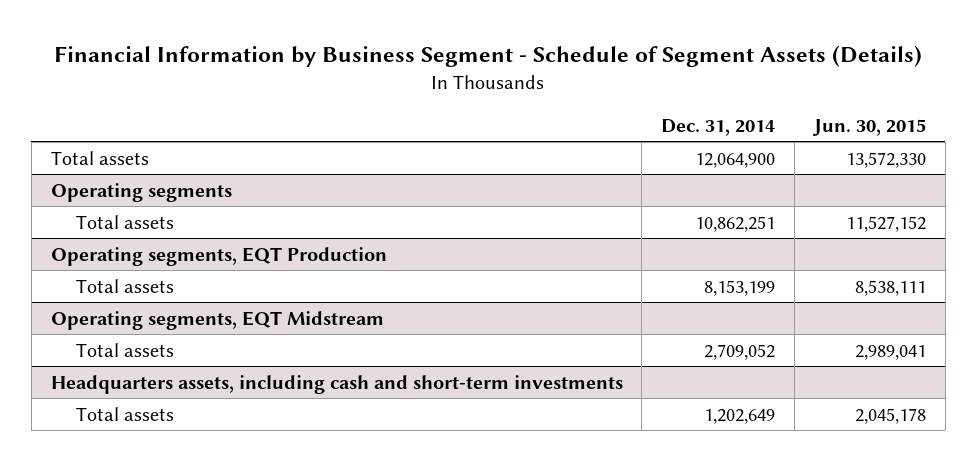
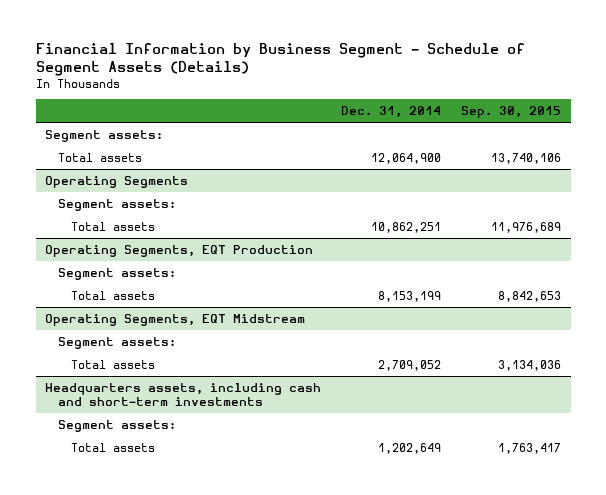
[811,118,926,136] Jun. 30, 2015 -> none
none -> [460,106,561,119] Sep. 30, 2015
none -> [45,129,164,142] Segment assets:
[50,182,232,202] Operating segments -> [45,175,189,188] Operating Segments
none -> [58,198,177,211] Segment assets:
[50,246,387,266] Operating segments, EQT Production -> [45,244,314,257] Operating Segments, EQT Production
none -> [58,267,177,280] Segment assets:
[50,310,384,330] Operating segments, EQT Midstream -> [45,313,306,326] Operating Segments, EQT Midstream
none -> [58,336,177,349] Segment assets:
none -> [58,419,177,432] Segment assets:

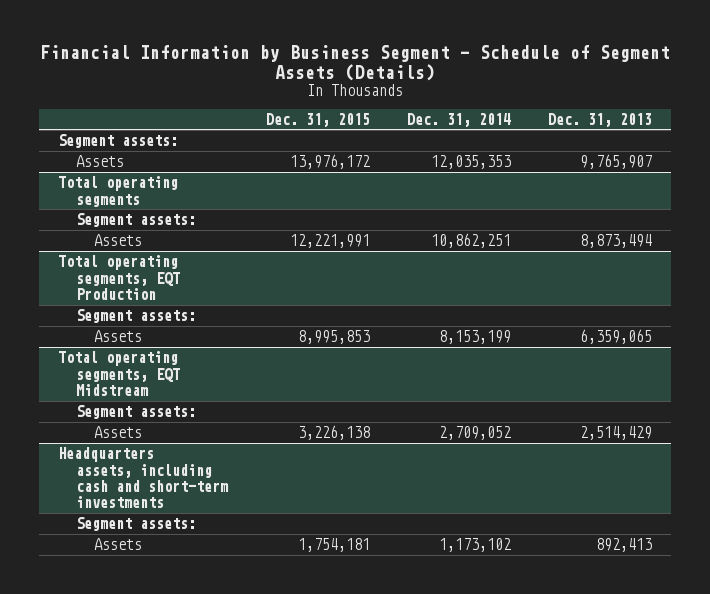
[460,106,561,119] Sep. 30, 2015 -> none
none -> [265,112,370,127] Dec. 31, 2015
none -> [548,112,653,127] Dec. 31, 2013
[58,152,143,162] Total assets -> [76,155,125,168] Assets
[371,152,442,164] 12,064,900 -> [430,155,511,170] 12,035,353
[45,175,189,188] Operating Segments -> [58,176,179,207] Total operating segments
[70,221,155,231] Total assets -> [94,234,143,247] Assets
[45,244,314,257] Operating Segments, EQT Production -> [58,255,181,300] Total operating segments, EQT Production
[70,290,155,300] Total assets -> [94,330,143,343] Assets
[45,313,306,326] Operating Segments, EQT Midstream -> [58,351,181,396] Total operating segments, EQT Midstream
[70,359,155,369] Total assets -> [94,426,143,439] Assets
[70,442,155,452] Total assets -> [94,538,143,551] Assets
[378,442,442,454] 1,202,649 -> [438,538,511,553] 1,173,102

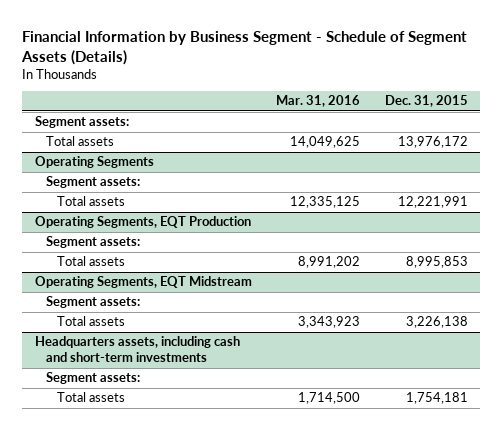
[406,112,511,127] Dec. 31, 2014 -> none
[548,112,653,127] Dec. 31, 2013 -> none
none -> [276,95,361,108] Mar. 31, 2016
[76,155,125,168] Assets -> [45,136,114,147] Total assets
[58,176,179,207] Total operating segments -> [34,156,154,169] Operating Segments
[94,234,143,247] Assets -> [57,196,126,207] Total assets
[58,255,181,300] Total operating segments, EQT Production -> [34,216,251,229] Operating Segments, EQT Production
[94,330,143,343] Assets -> [57,256,126,267] Total assets
[58,351,181,396] Total operating segments, EQT Midstream -> [34,276,252,289] Operating Segments, EQT Midstream
[94,426,143,439] Assets -> [57,316,126,327] Total assets
[94,538,143,551] Assets -> [57,392,126,403] Total assets

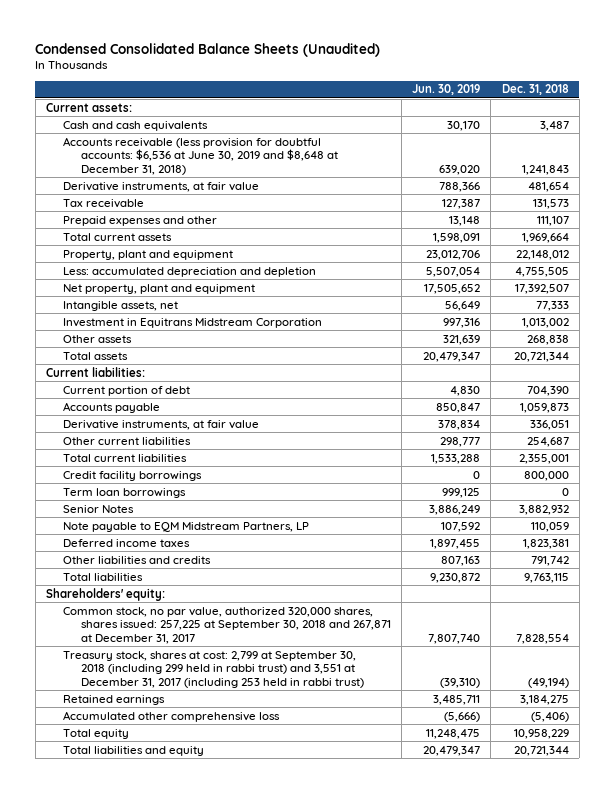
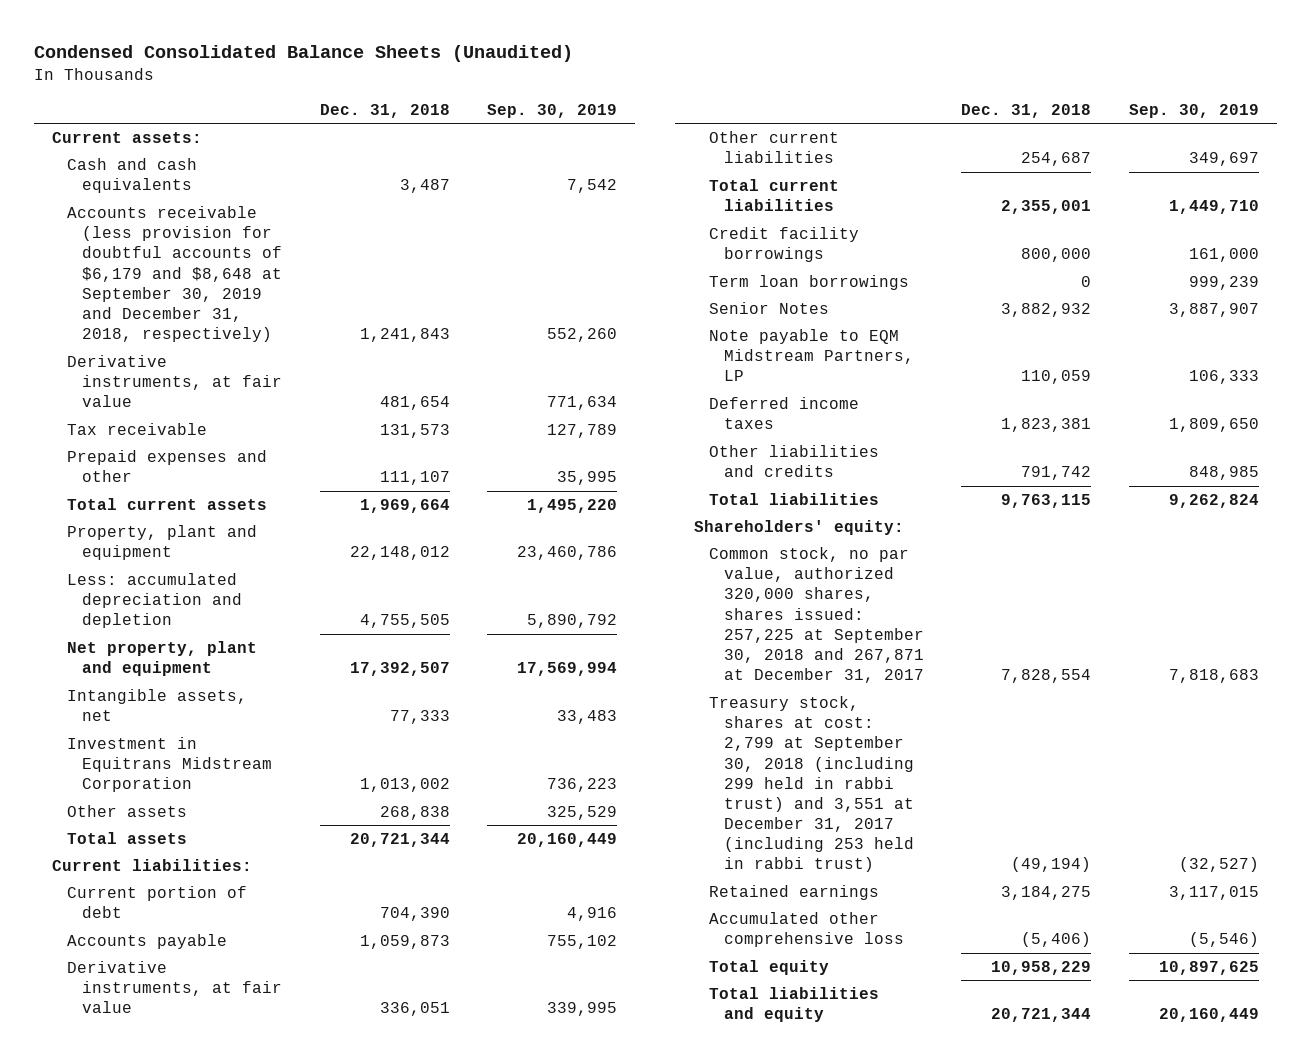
[412,84,481,96] Jun. 30, 2019 -> none
none -> [486,103,617,118] Sep. 30, 2019
[63,136,338,176] Accounts receivable (less provision for doubtful accounts: $6,536 at June 30, 2019 and $8,648 at December 31, 2018) -> [67,205,283,343] Accounts receivable (less provision for doubtful accounts of $6,179 and $8,648 at September 30, 2019 and December 31, 2018, respectively)

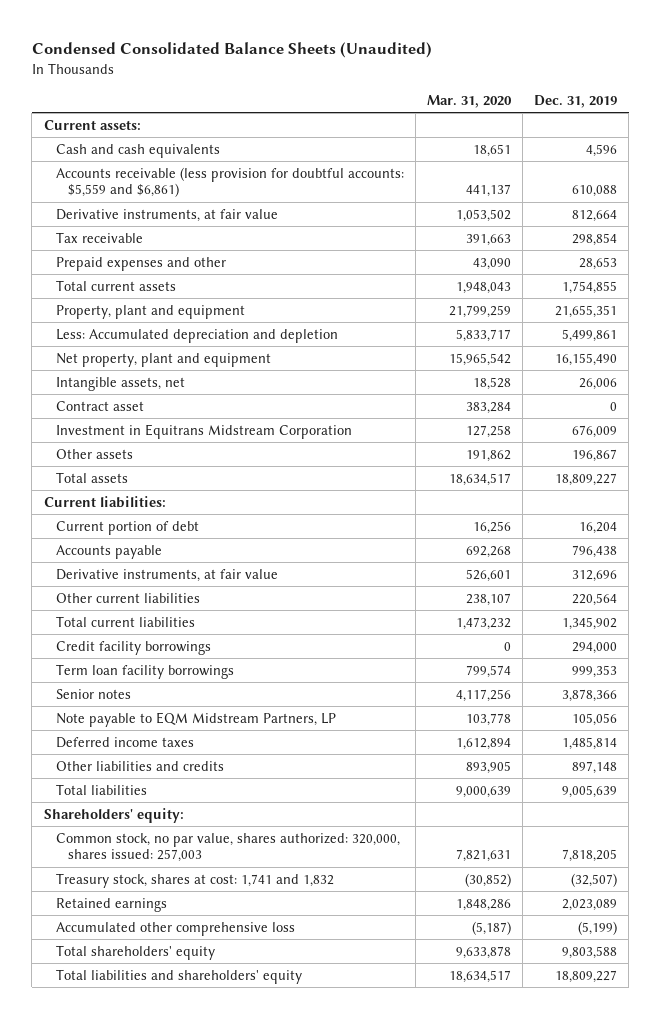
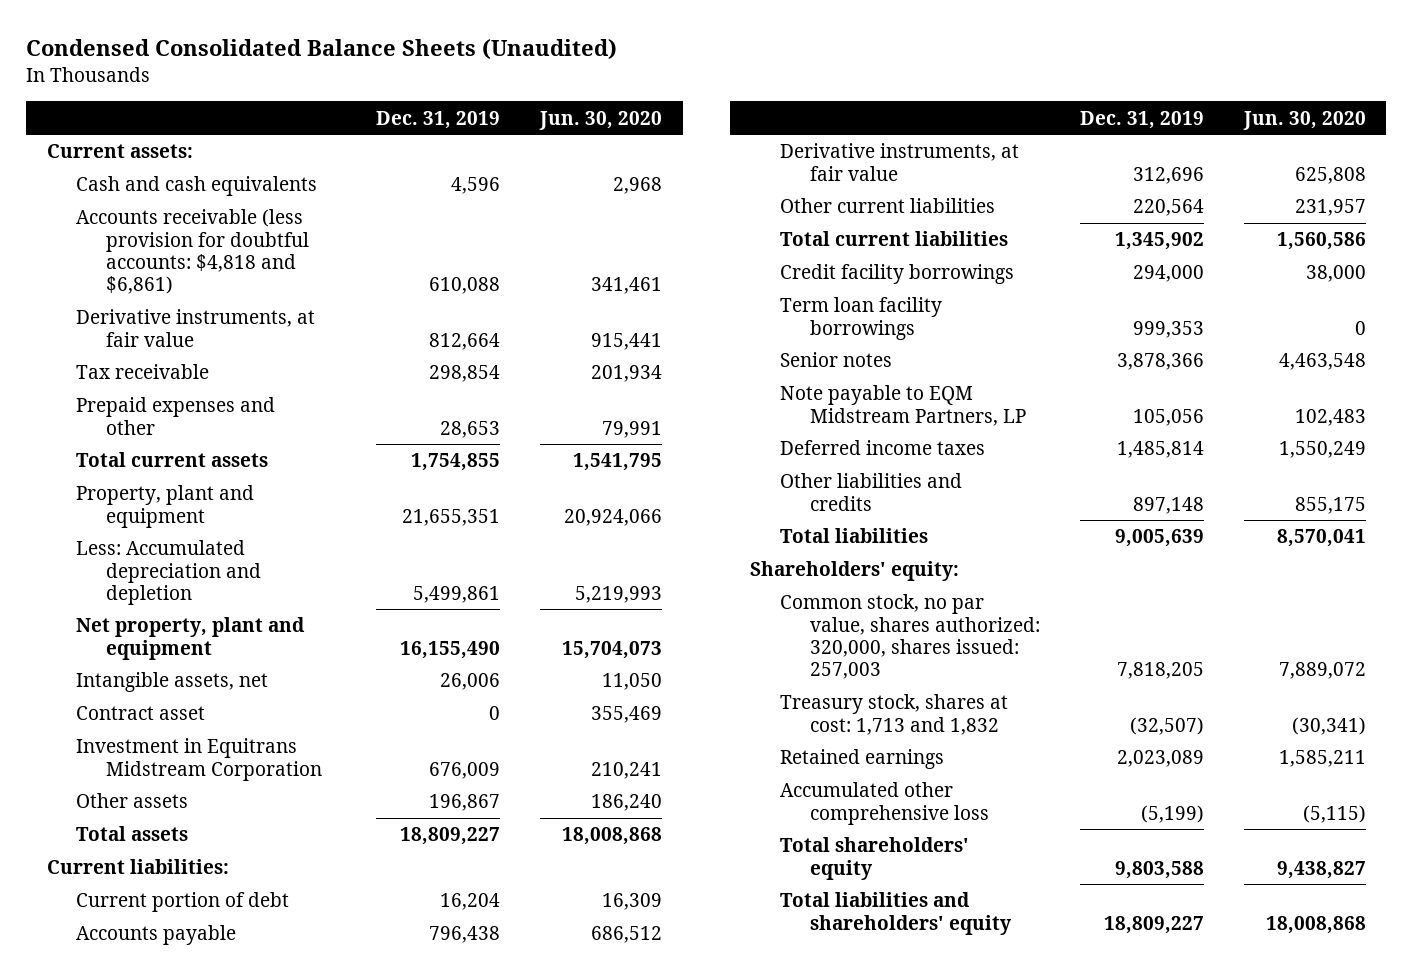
[427,95,513,109] Mar. 31, 2020 -> none
none -> [539,110,663,130] Jun. 30, 2020
[55,166,404,198] Accounts receivable (less provision for doubtful accounts: $5,559 and $6,861) -> [76,209,310,295] Accounts receivable (less provision for doubtful accounts: $4,818 and $6,861)
[55,872,334,888] Treasury stock, shares at cost: 1,741 and 1,832 -> [780,694,1009,735] Treasury stock, shares at cost: 1,713 and 1,832

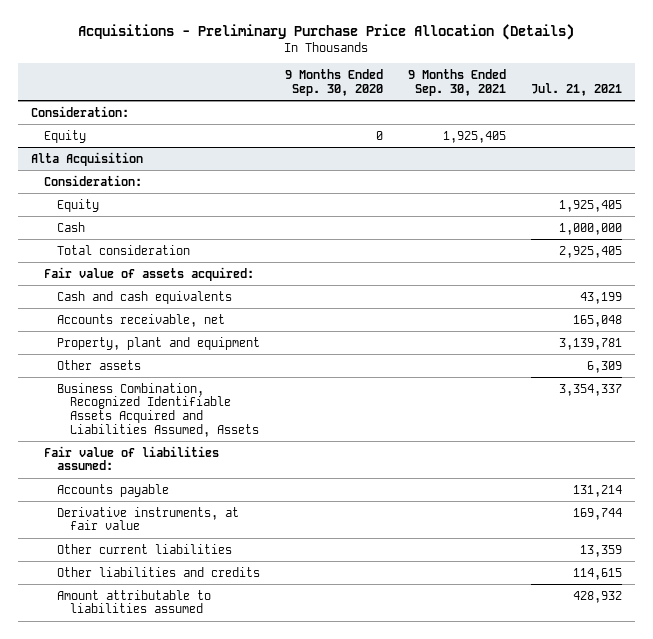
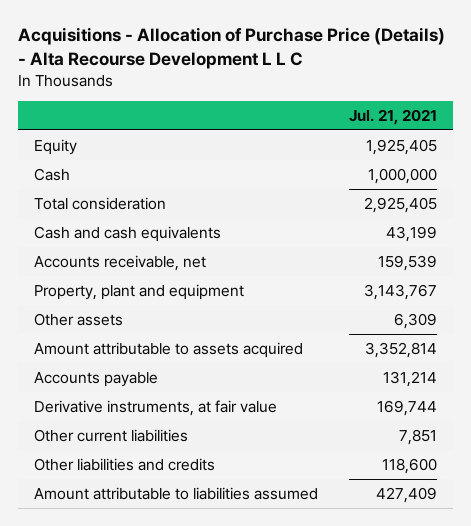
[78,24,575,41] Acquisitions - Preliminary Purchase Price Allocation (Details) -> [17,27,445,70] Acquisitions - Allocation of Purchase Price (Details) - Alta Recourse Development L L C
[285,69,384,96] 9 Months Ended Sep. 30, 2020 -> none
[408,69,507,96] 9 Months Ended Sep. 30, 2021 -> none
[30,105,129,117] Consideration: -> none
[43,129,86,143] Equity -> none
[30,151,143,166] Alta Acquisition -> none
[43,174,142,186] Consideration: -> none
[43,266,254,281] Fair value of assets acquired: -> none
[573,314,623,327] 165,048 -> [378,254,438,271] 159,539
[559,337,623,350] 3,139,781 -> [364,283,438,300] 3,143,767
[56,382,260,437] Business Combination, Recognized Identifiable Assets Acquired and Liabilities Assumed, Assets -> none
[43,445,219,471] Fair value of liabilities assumed: -> none
none -> [33,341,303,358] Amount attributable to assets acquired
[580,544,623,557] 13,359 -> [399,428,438,445] 7,851
[573,567,623,580] 114,615 -> [382,457,438,474] 118,600
[573,590,623,603] 428,932 -> [376,486,438,503] 427,409

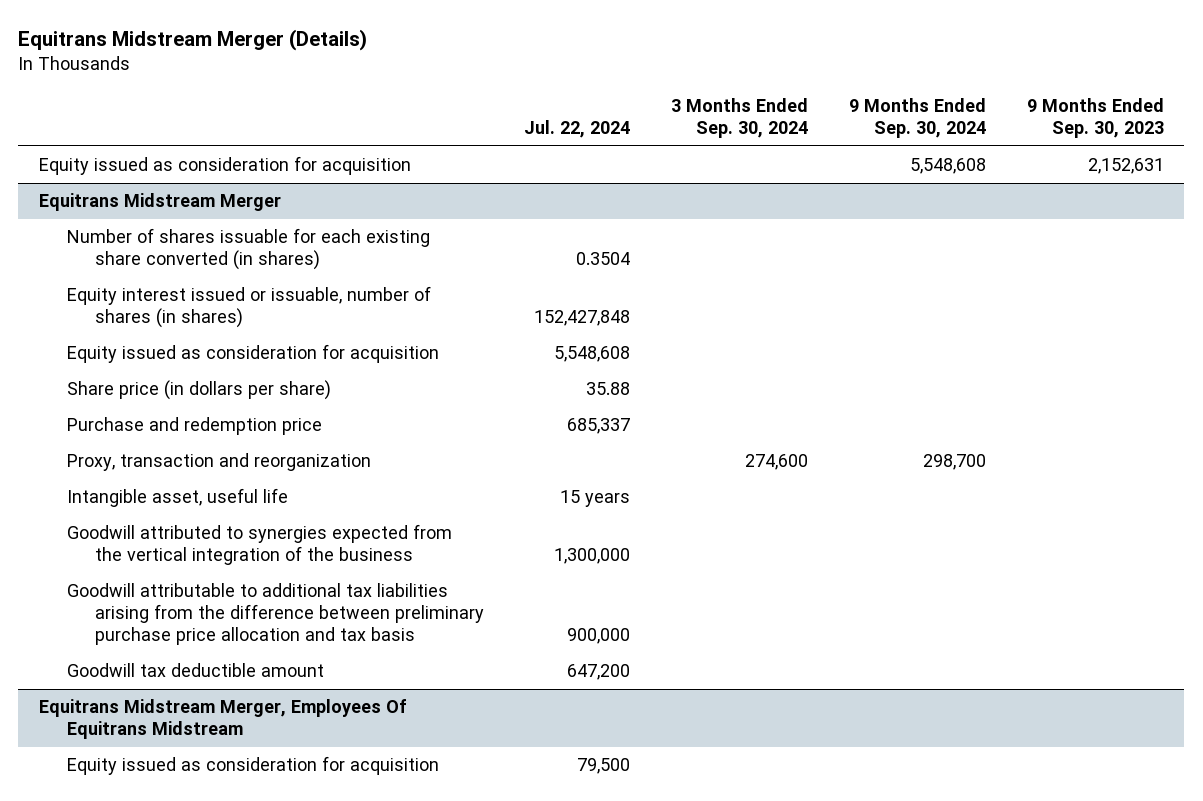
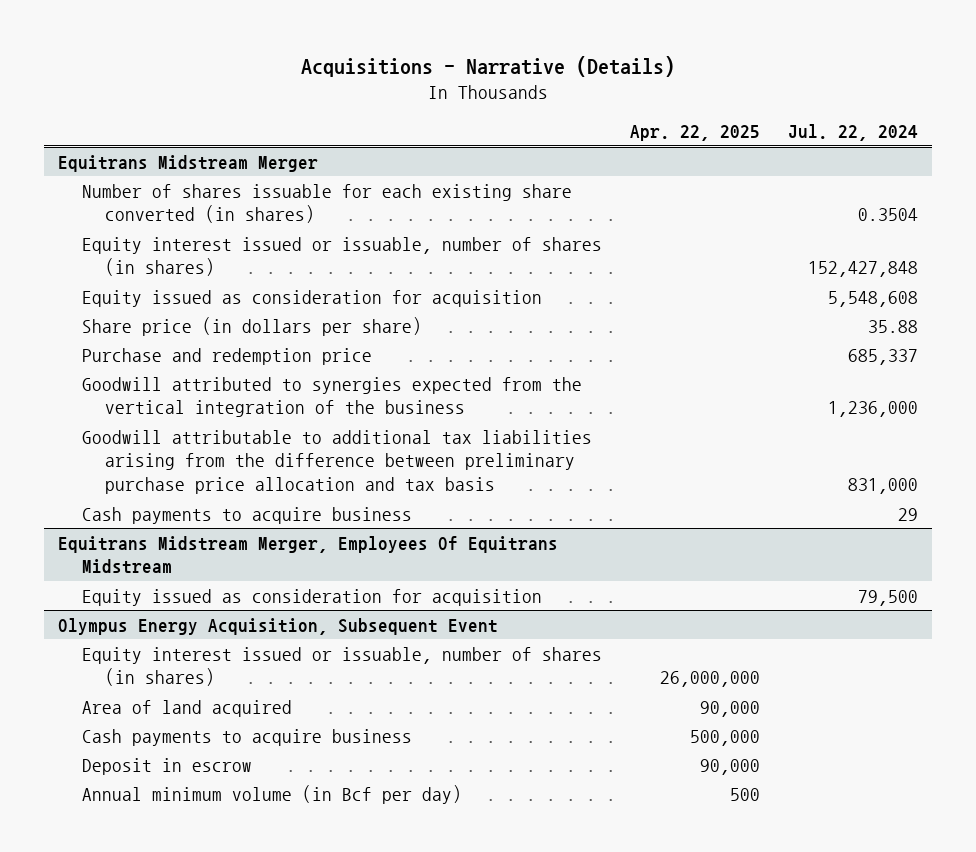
[18,29,368,52] Equitrans Midstream Merger (Details) -> [301,56,676,78] Acquisitions - Narrative (Details)
[671,98,809,139] 3 Months Ended Sep. 30, 2024 -> none
[849,98,987,139] 9 Months Ended Sep. 30, 2024 -> none
[1026,98,1164,139] 9 Months Ended Sep. 30, 2023 -> none
none -> [629,125,760,142] Apr. 22, 2025
[38,156,411,176] Equity issued as consideration for acquisition -> none
[66,453,371,472] Proxy, transaction and reorganization -> none
[66,488,288,508] Intangible asset, useful life -> none
[66,663,324,678] Goodwill tax deductible amount -> none
[554,548,631,565] 1,300,000 -> [828,401,919,418] 1,236,000
[567,628,631,645] 900,000 -> [848,477,919,494] 831,000
none -> [81,506,412,524] Cash payments to acquire business
none -> [58,617,499,635] Olympus Energy Acquisition, Subsequent Event
none -> [81,646,602,687] Equity interest issued or issuable, number of shares (in shares)
none -> [81,699,292,717] Area of land acquired
none -> [81,728,412,746] Cash payments to acquire business
none -> [81,757,252,775] Deposit in escrow
none -> [81,784,462,804] Annual minimum volume (in Bcf per day)

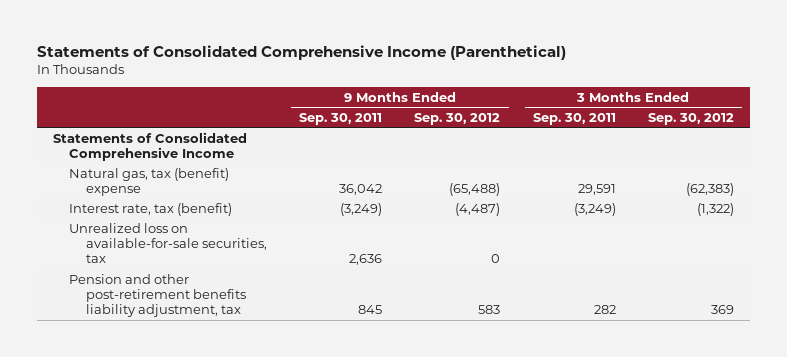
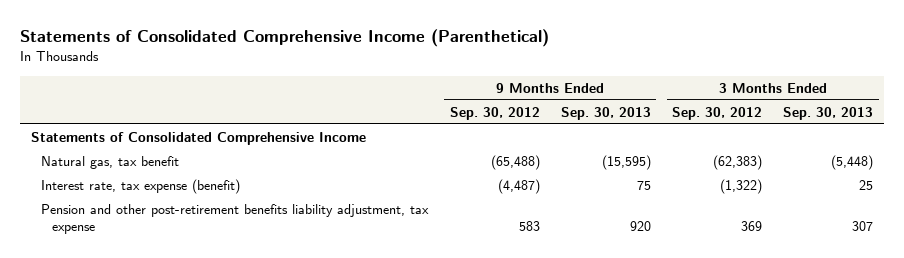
[299,112,383,125] Sep. 30, 2011 -> none
[532,112,616,125] Sep. 30, 2011 -> none
none -> [560,106,651,120] Sep. 30, 2013
none -> [783,106,874,120] Sep. 30, 2013
[69,222,268,264] Unrealized loss on available-for-sale securities, tax -> none
[69,167,230,196] Natural gas, tax (benefit) expense -> [41,156,180,170] Natural gas, tax benefit
[69,202,233,216] Interest rate, tax (benefit) -> [41,179,241,195] Interest rate, tax expense (benefit)
[69,273,247,318] Pension and other post-retirement benefits liability adjustment, tax -> [41,204,430,234] Pension and other post-retirement benefits liability adjustment, tax expense

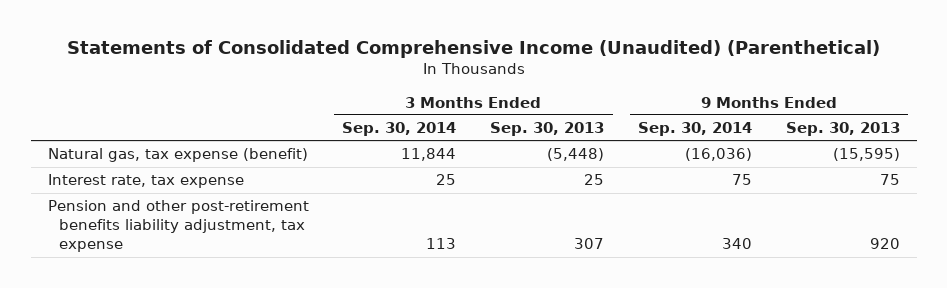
[20,29,550,48] Statements of Consolidated Comprehensive Income (Parenthetical) -> [66,39,880,58] Statements of Consolidated Comprehensive Income (Unaudited) (Parenthetical)
[449,106,540,120] Sep. 30, 2012 -> none
[672,106,763,120] Sep. 30, 2012 -> none
none -> [342,122,457,137] Sep. 30, 2014
none -> [638,122,753,137] Sep. 30, 2014
[30,132,366,146] Statements of Consolidated Comprehensive Income -> none
[41,156,180,170] Natural gas, tax benefit -> [47,148,308,163] Natural gas, tax expense (benefit)
[41,179,241,195] Interest rate, tax expense (benefit) -> [47,174,244,189] Interest rate, tax expense

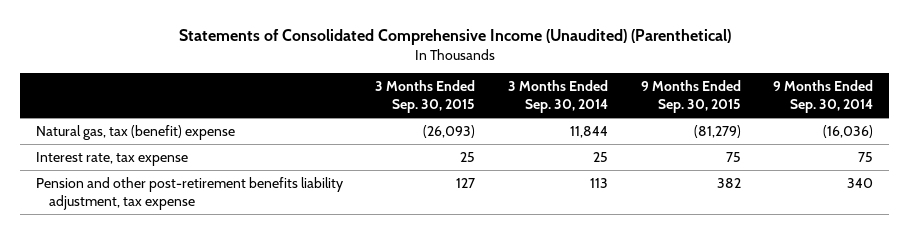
[490,122,605,137] Sep. 30, 2013 -> none
[785,122,900,137] Sep. 30, 2013 -> none
none -> [375,80,476,114] 3 Months Ended Sep. 30, 2015
none -> [640,80,741,114] 9 Months Ended Sep. 30, 2015
[47,148,308,163] Natural gas, tax expense (benefit) -> [35,125,235,141] Natural gas, tax (benefit) expense

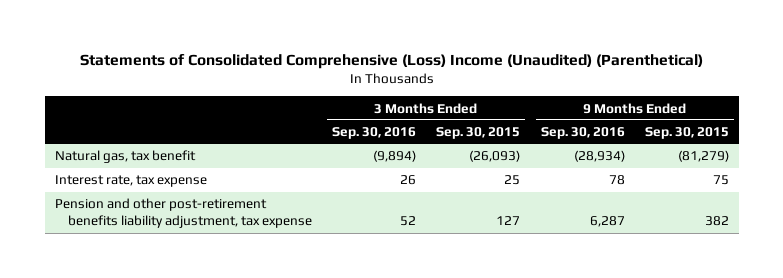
[178,29,731,46] Statements of Consolidated Comprehensive Income (Unaudited) (Parenthetical) -> [79,54,703,70] Statements of Consolidated Comprehensive (Loss) Income (Unaudited) (Parenthetical)
[508,80,609,114] 3 Months Ended Sep. 30, 2014 -> none
[773,80,874,114] 9 Months Ended Sep. 30, 2014 -> none
none -> [332,127,417,140] Sep. 30, 2016
none -> [540,127,625,140] Sep. 30, 2016
[35,125,235,141] Natural gas, tax (benefit) expense -> [54,150,196,164] Natural gas, tax benefit

